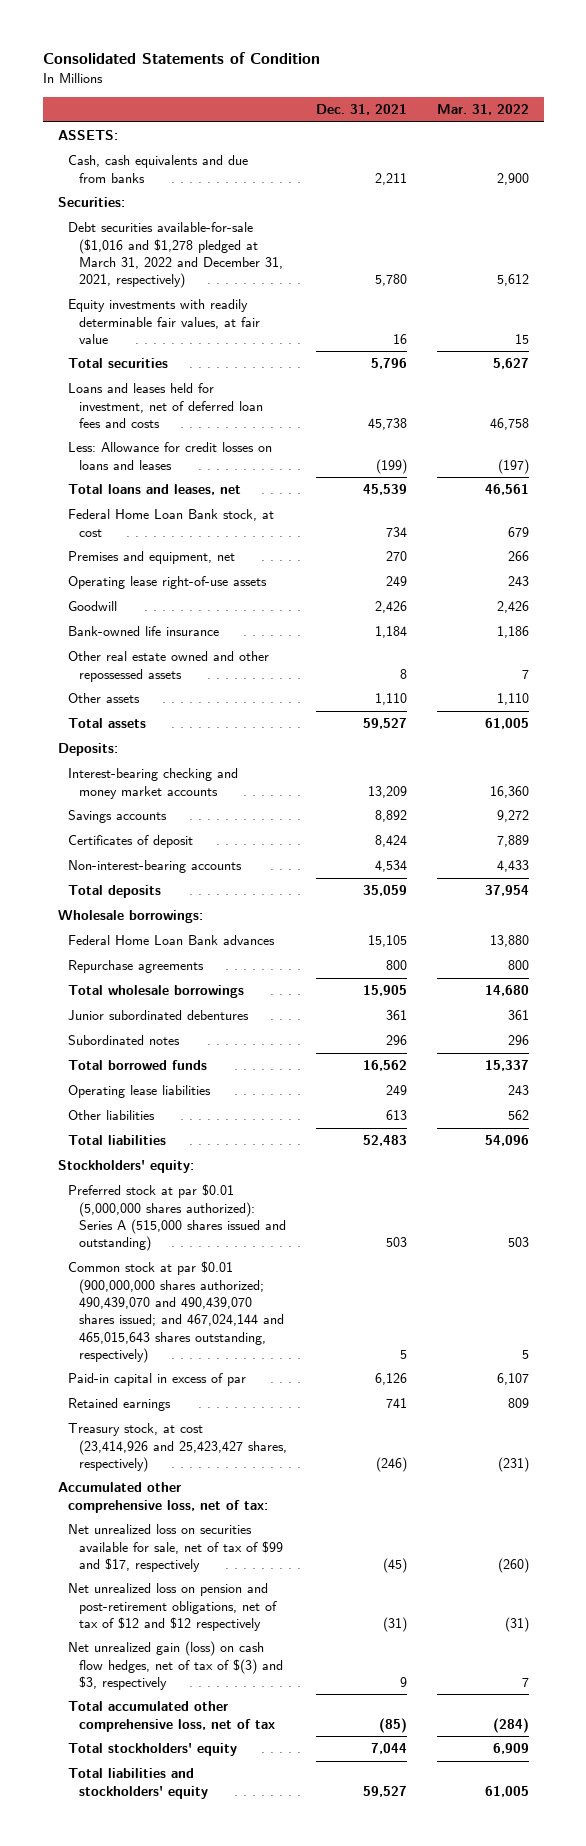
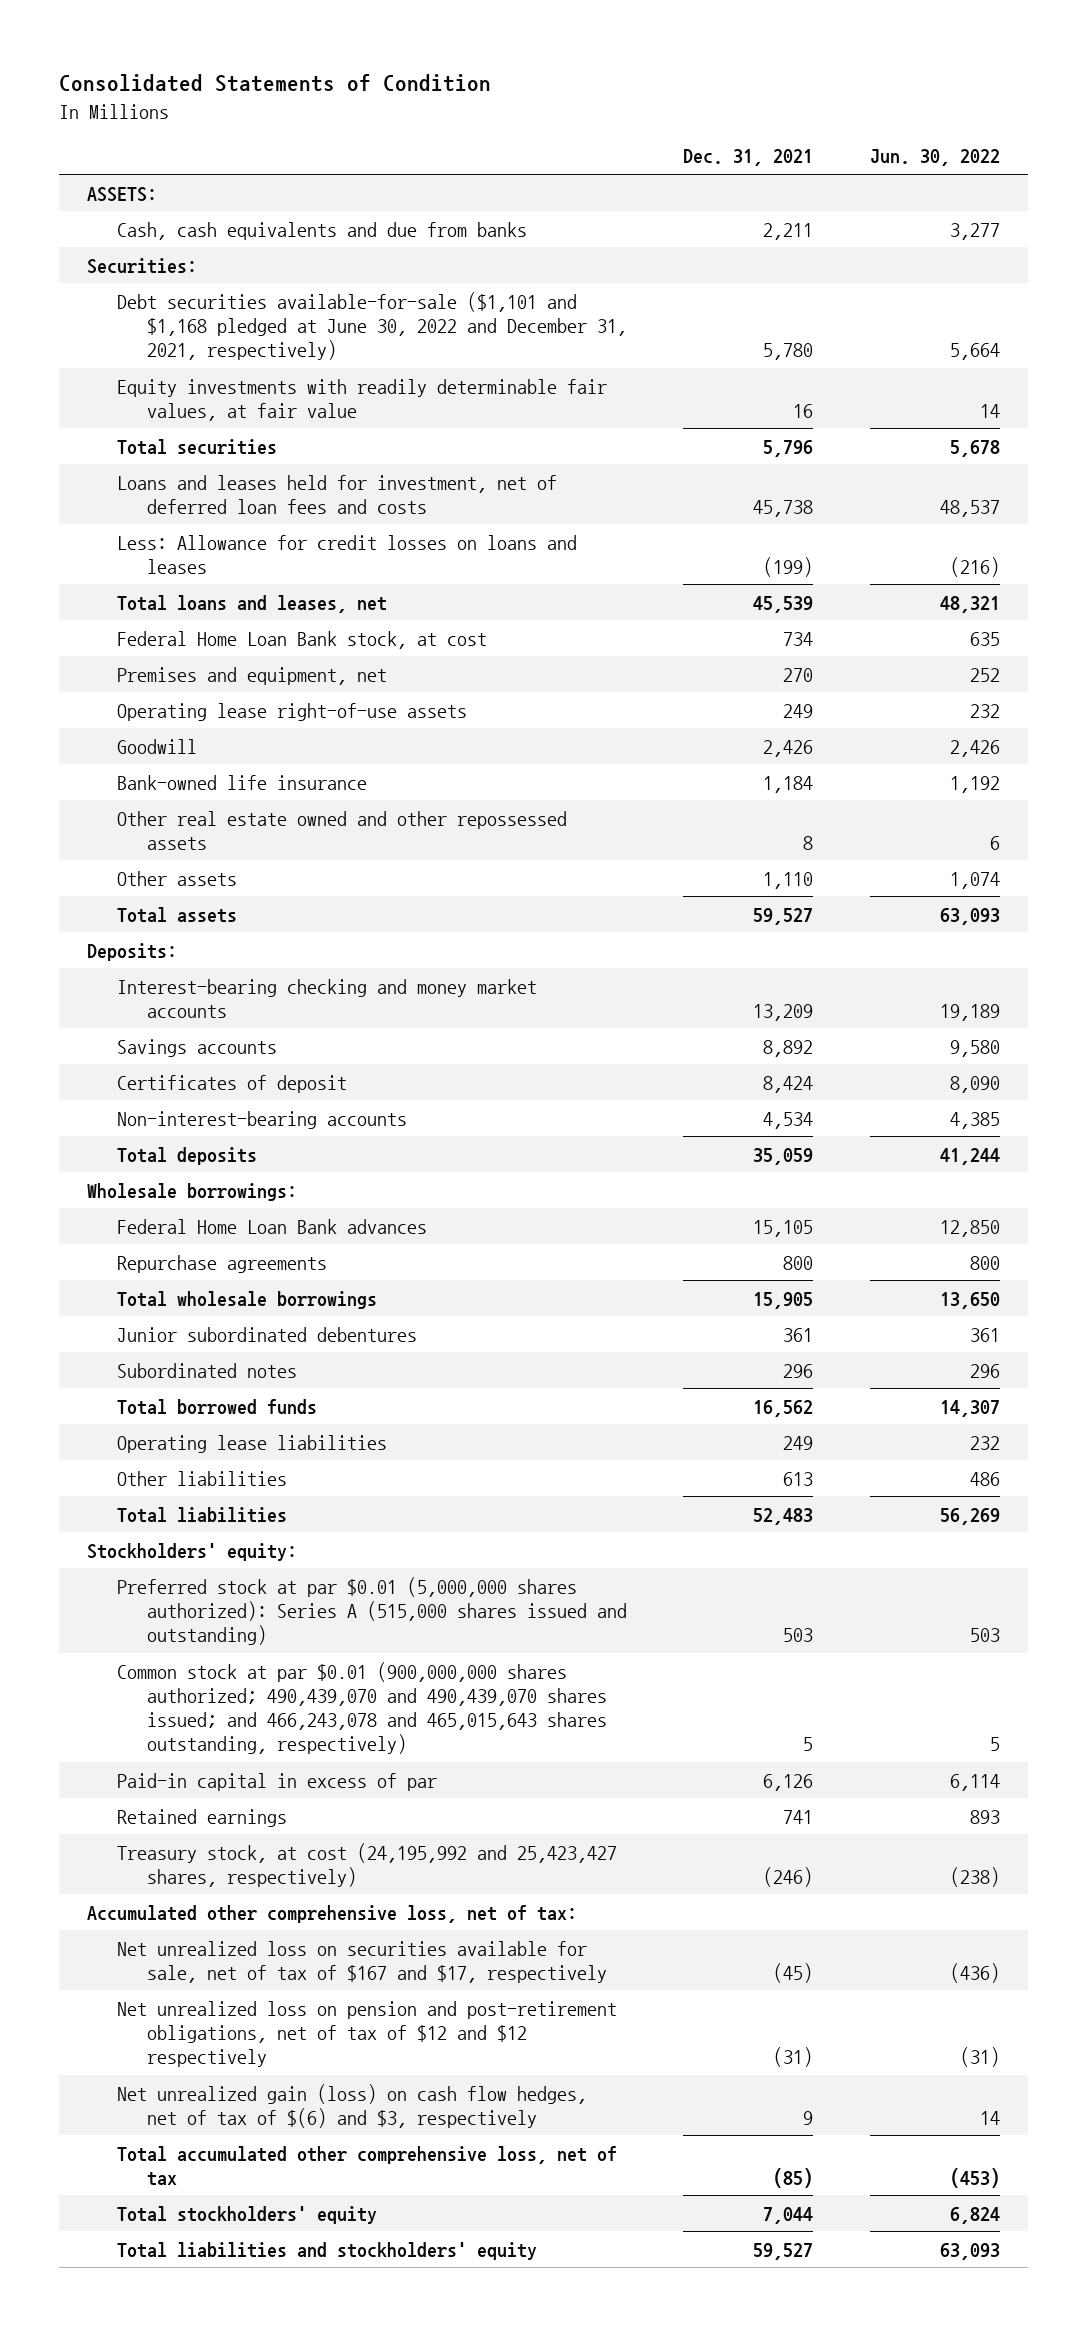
[436,104,529,116] Mar. 31, 2022 -> none
none -> [869,149,1000,167] Jun. 30, 2022
[68,222,283,289] Debt securities available-for-sale ($1,016 and $1,278 pledged at March 31, 2022 and December 31, 2021, respectively) -> [117,291,628,360] Debt securities available-for-sale ($1,101 and $1,168 pledged at June 30, 2022 and December 31, 2021, respectively)
[68,1261,284,1363] Common stock at par $0.01 (900,000,000 shares authorized; 490,439,070 and 490,439,070 shares issued; and 467,024,144 and 465,015,643 shares outstanding, respectively) -> [117,1661,608,1754] Common stock at par $0.01 (900,000,000 shares authorized; 490,439,070 and 490,439,070 shares issued; and 466,243,078 and 465,015,643 shares outstanding, respectively)
[68,1423,287,1472] Treasury stock, at cost (23,414,926 and 25,423,427 shares, respectively) -> [117,1842,618,1887] Treasury stock, at cost (24,195,992 and 25,423,427 shares, respectively)
[68,1524,283,1572] Net unrealized loss on securities available for sale, net of tax of $99 and $17, respectively -> [117,1940,608,1983] Net unrealized loss on securities available for sale, net of tax of $167 and $17, respectively
[68,1641,283,1690] Net unrealized gain (loss) on cash flow hedges, net of tax of $(3) and $3, respectively -> [117,2083,588,2128] Net unrealized gain (loss) on cash flow hedges, net of tax of $(6) and $3, respectively

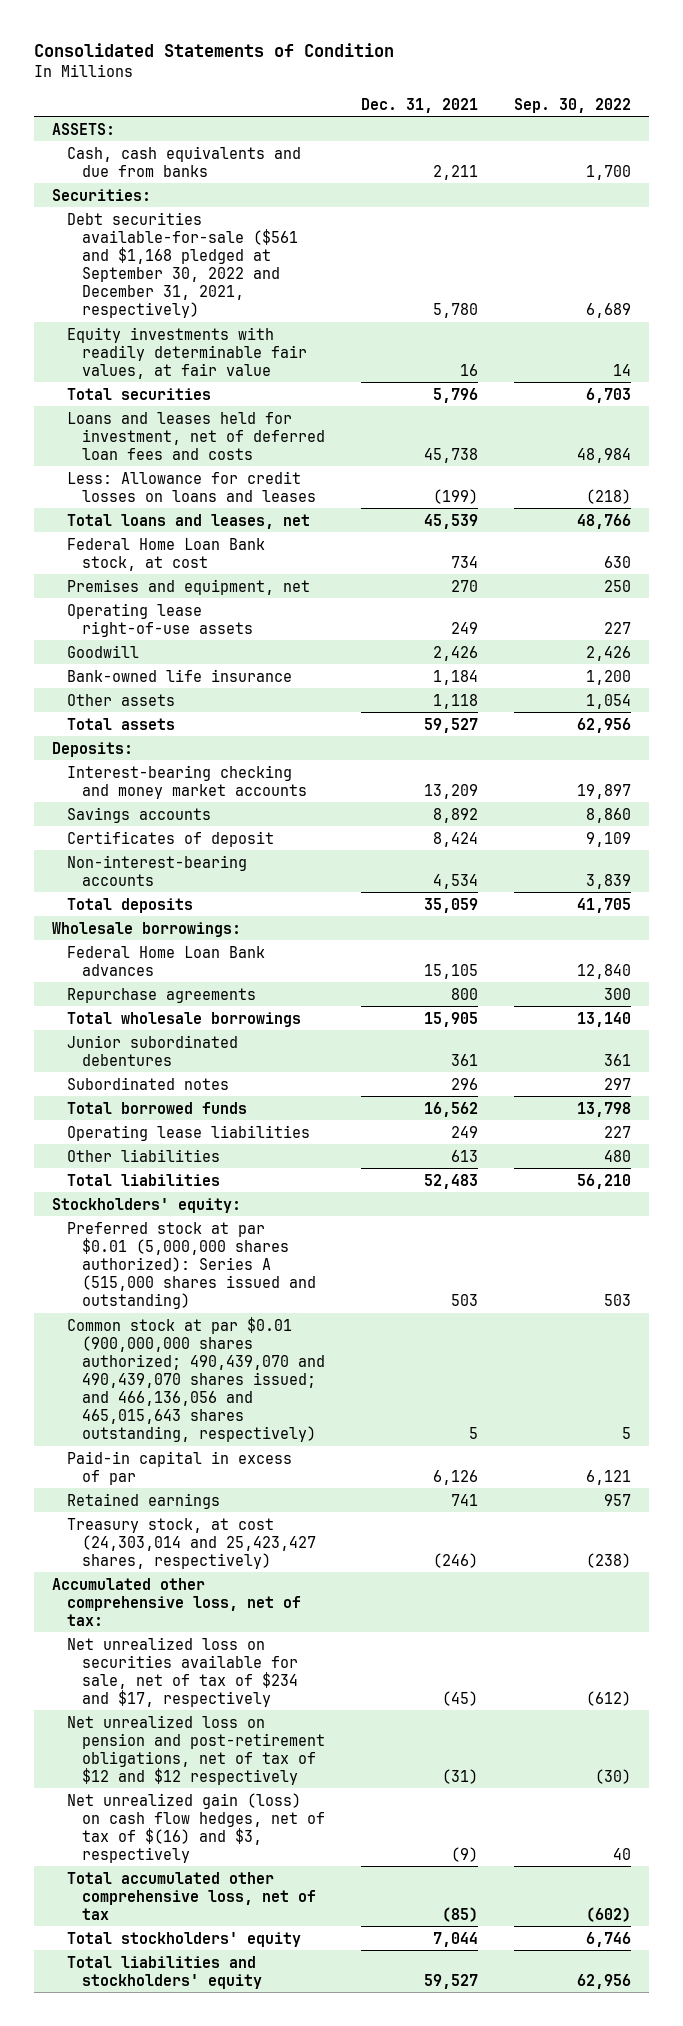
[869,149,1000,167] Jun. 30, 2022 -> none
none -> [514,97,632,113] Sep. 30, 2022
[117,291,628,360] Debt securities available-for-sale ($1,101 and $1,168 pledged at June 30, 2022 and December 31, 2021, respectively) -> [66,211,299,318] Debt securities available-for-sale ($561 and $1,168 pledged at September 30, 2022 and December 31, 2021, respectively)
[117,810,568,850] Other real estate owned and other repossessed assets -> none
[763,871,814,889] 1,110 -> [433,693,479,709] 1,118
[117,1661,608,1754] Common stock at par $0.01 (900,000,000 shares authorized; 490,439,070 and 490,439,070 shares issued; and 466,243,078 and 465,015,643 shares outstanding, respectively) -> [66,1316,326,1442] Common stock at par $0.01 (900,000,000 shares authorized; 490,439,070 and 490,439,070 shares issued; and 466,136,056 and 465,015,643 shares outstanding, respectively)
[117,1842,618,1887] Treasury stock, at cost (24,195,992 and 25,423,427 shares, respectively) -> [66,1517,317,1569] Treasury stock, at cost (24,303,014 and 25,423,427 shares, respectively)
[117,1940,608,1983] Net unrealized loss on securities available for sale, net of tax of $167 and $17, respectively -> [66,1636,299,1707] Net unrealized loss on securities available for sale, net of tax of $234 and $17, respectively
[117,2083,588,2128] Net unrealized gain (loss) on cash flow hedges, net of tax of $(6) and $3, respectively -> [66,1792,326,1863] Net unrealized gain (loss) on cash flow hedges, net of tax of $(16) and $3, respectively
[803,2110,814,2125] 9 -> [451,1846,479,1862] (9)

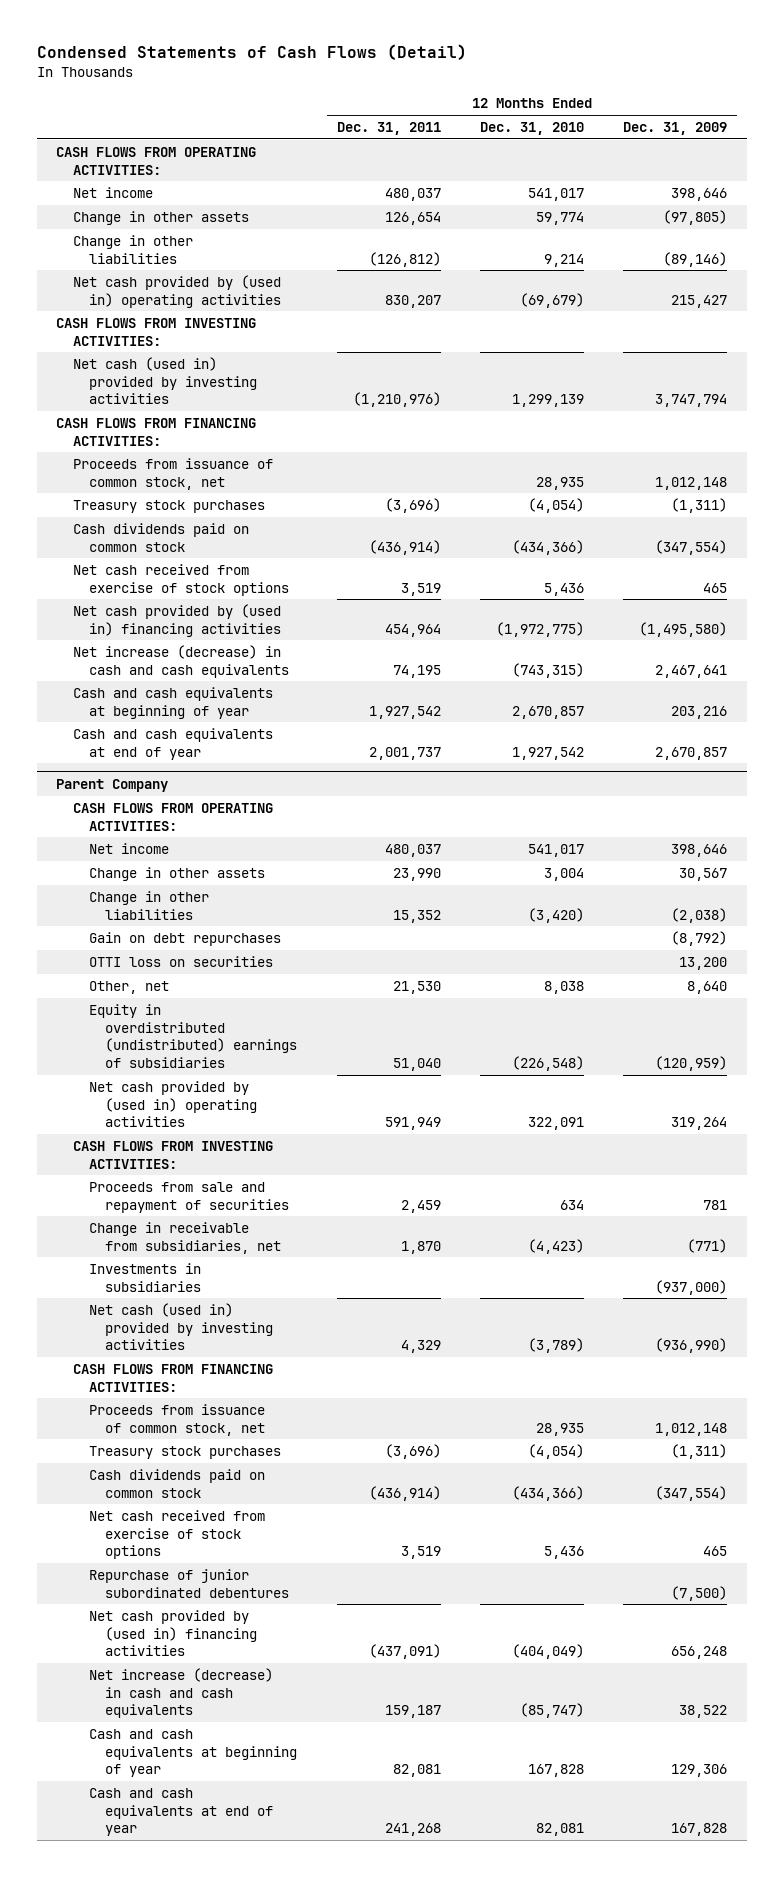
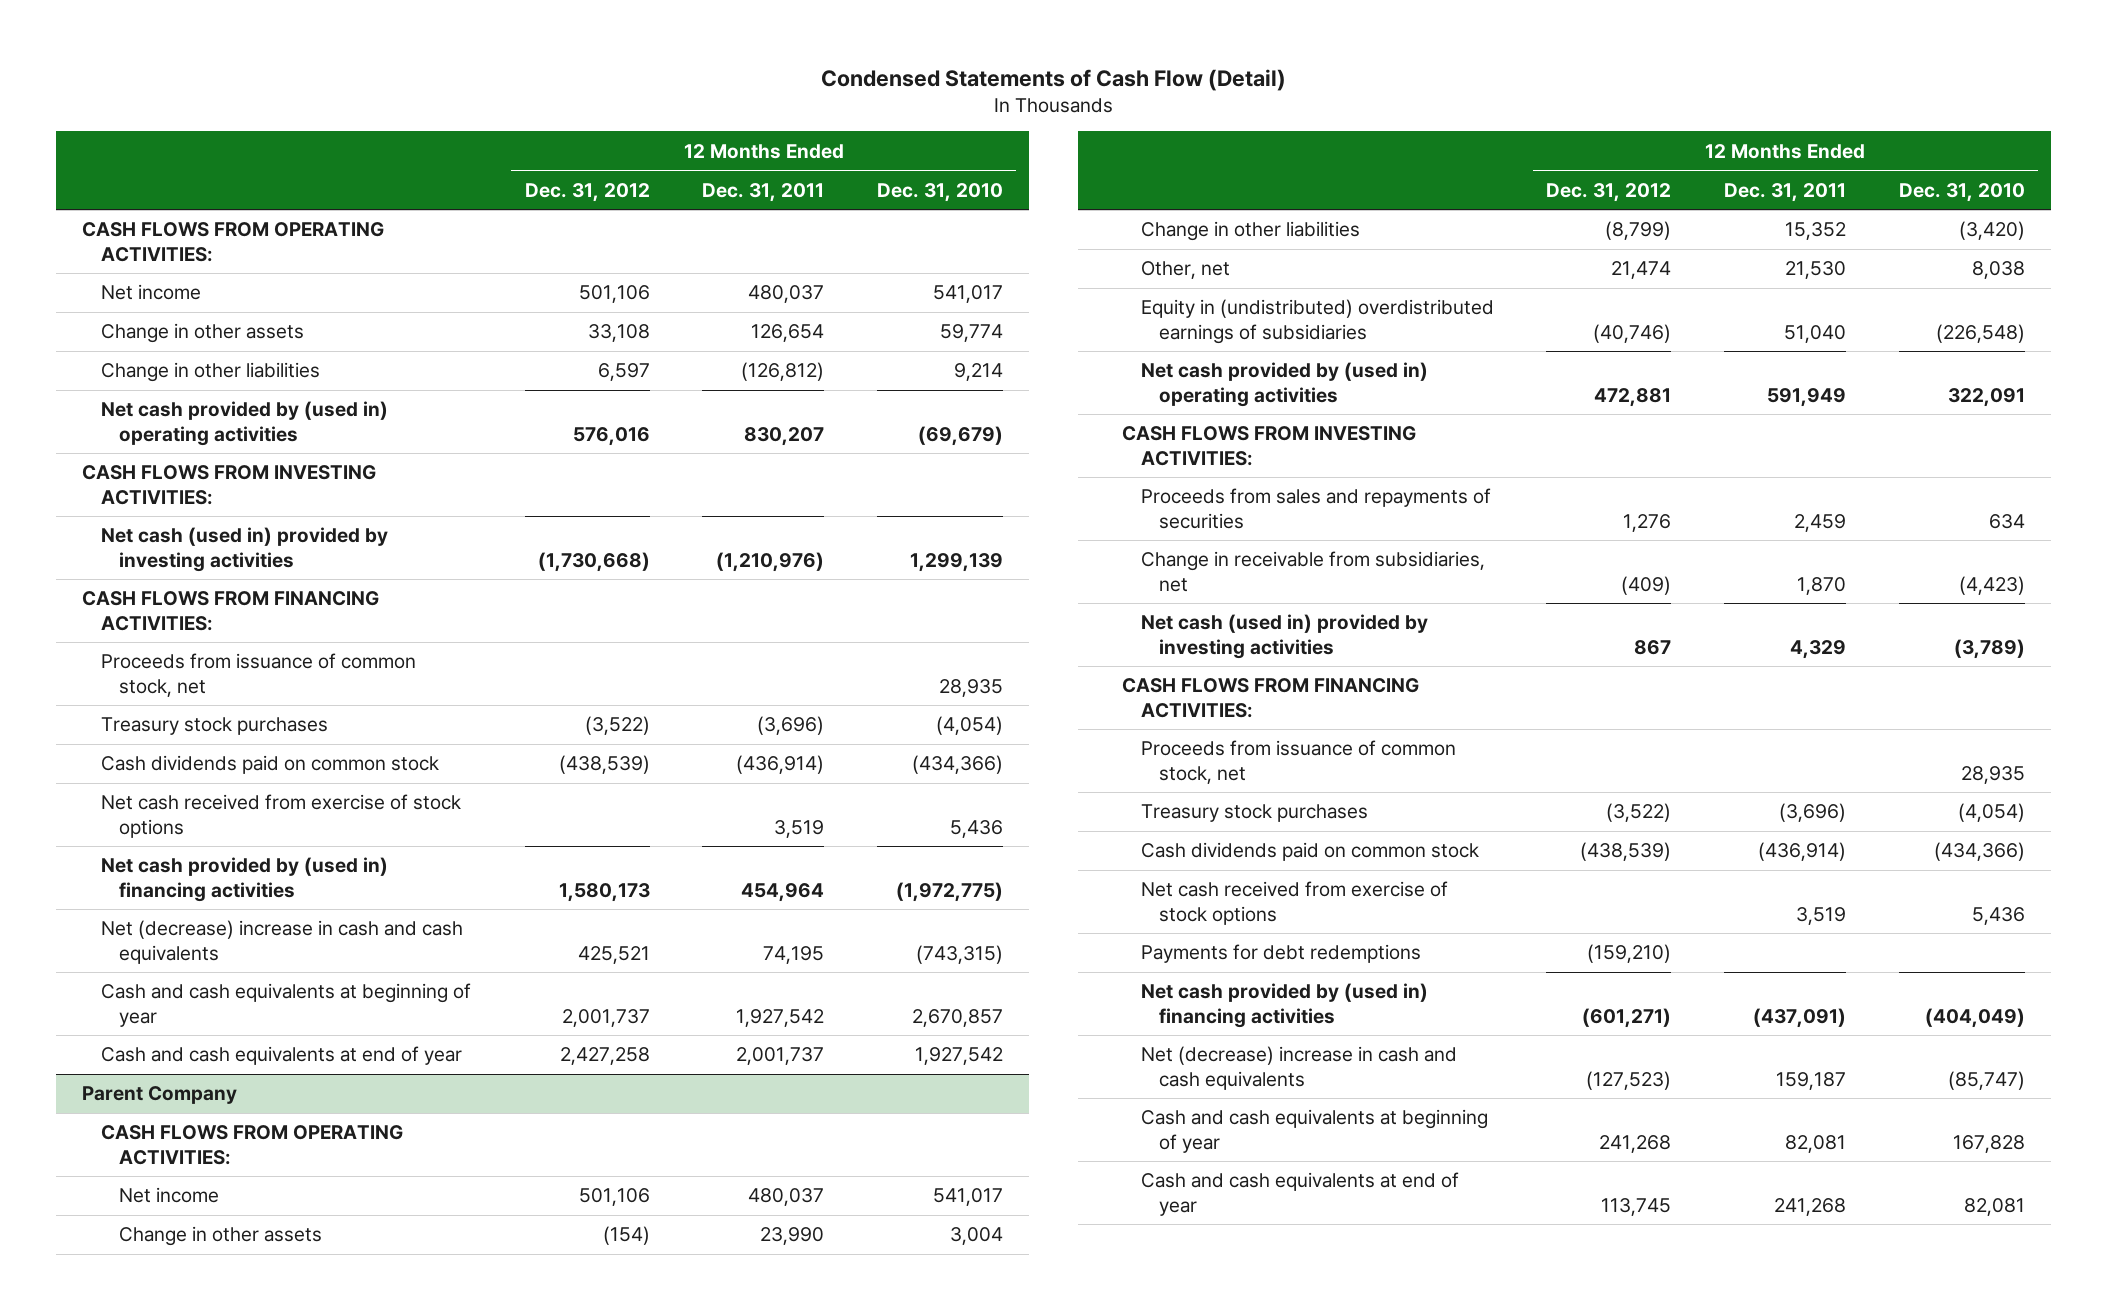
[36,44,467,61] Condensed Statements of Cash Flows (Detail) -> [820,69,1286,92] Condensed Statements of Cash Flow (Detail)
[623,122,728,136] Dec. 31, 2009 -> none
none -> [524,182,650,202] Dec. 31, 2012
[72,645,289,678] Net increase (decrease) in cash and cash equivalents -> [100,920,463,964] Net (decrease) increase in cash and cash equivalents
[88,932,281,947] Gain on debt repurchases -> none
[88,956,273,968] OTTI loss on securities -> none
[88,1004,298,1068] Equity in overdistributed (undistributed) earnings of subsidiaries -> [1140,299,1494,344] Equity in (undistributed) overdistributed earnings of subsidiaries
[88,1182,290,1213] Proceeds from sale and repayment of securities -> [1140,488,1491,529] Proceeds from sales and repayments of securities
[88,1263,202,1292] Investments in subsidiaries -> none
[88,1569,290,1598] Repurchase of junior subordinated debentures -> none
none -> [1140,944,1421,964] Payments for debt redemptions
[88,1668,273,1719] Net increase (decrease) in cash and cash equivalents -> [1140,1046,1457,1090] Net (decrease) increase in cash and cash equivalents

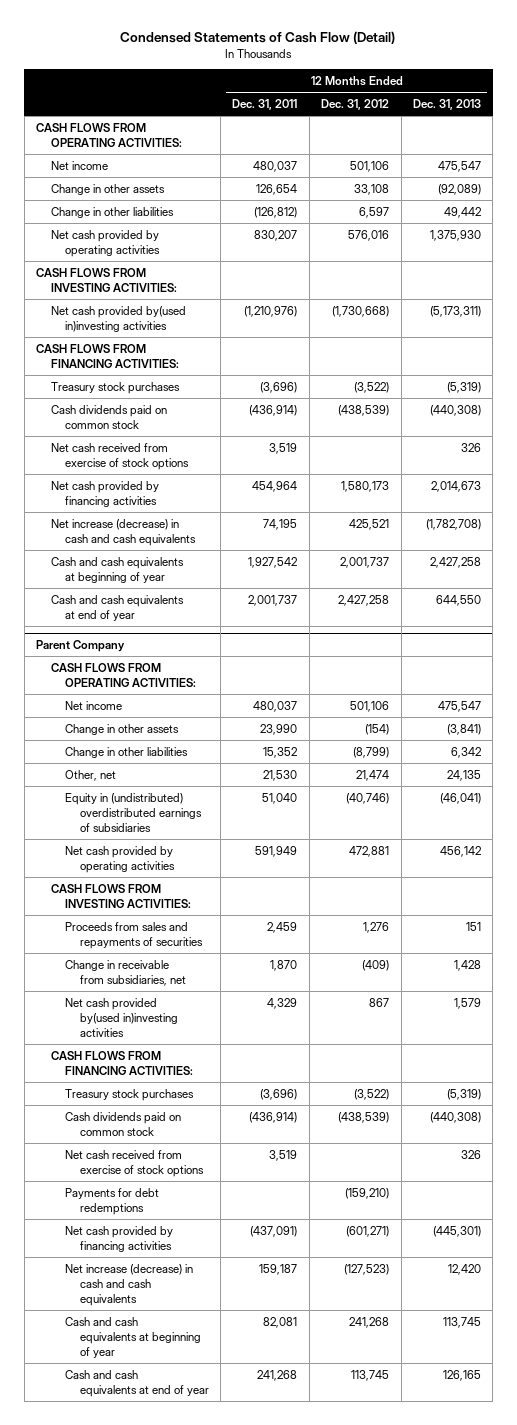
[877,182,1004,202] Dec. 31, 2010 -> none
none -> [412,98,481,110] Dec. 31, 2013
[100,401,388,446] Net cash provided by (used in) operating activities -> [50,229,161,257] Net cash provided by operating activities
[100,527,388,572] Net cash (used in) provided by investing activities -> [50,305,186,332] Net cash provided by(used in)investing activities
[100,653,416,697] Proceeds from issuance of common stock, net -> none
[100,857,388,902] Net cash provided by (used in) financing activities -> [50,480,159,507] Net cash provided by financing activities
[100,920,463,964] Net (decrease) increase in cash and cash equivalents -> [50,518,197,546] Net increase (decrease) in cash and cash equivalents
[1140,362,1428,407] Net cash provided by (used in) operating activities -> [65,845,175,873] Net cash provided by operating activities
[1140,614,1428,659] Net cash (used in) provided by investing activities -> [65,997,178,1037] Net cash provided by(used in)investing activities
[1140,740,1456,784] Proceeds from issuance of common stock, net -> none
[1140,983,1428,1028] Net cash provided by (used in) financing activities -> [65,1225,174,1252] Net cash provided by financing activities
[1140,1046,1457,1090] Net (decrease) increase in cash and cash equivalents -> [65,1263,194,1306] Net increase (decrease) in cash and cash equivalents

